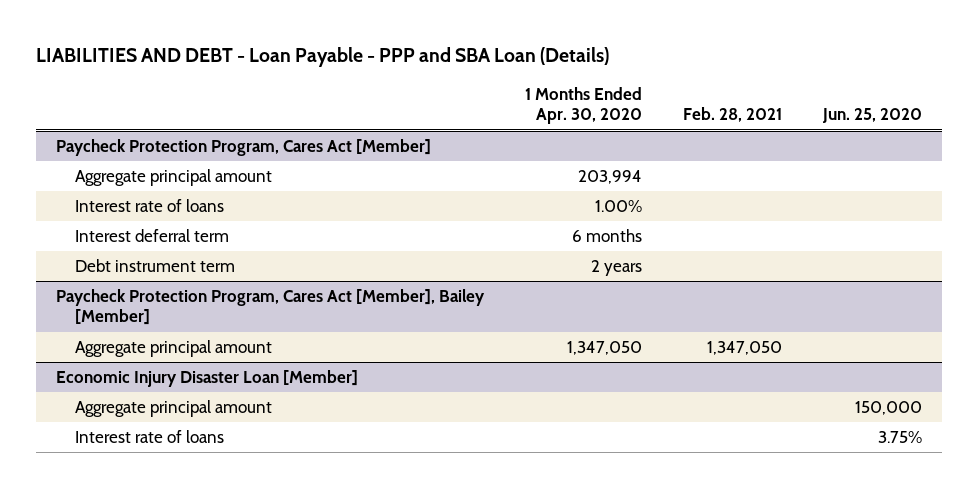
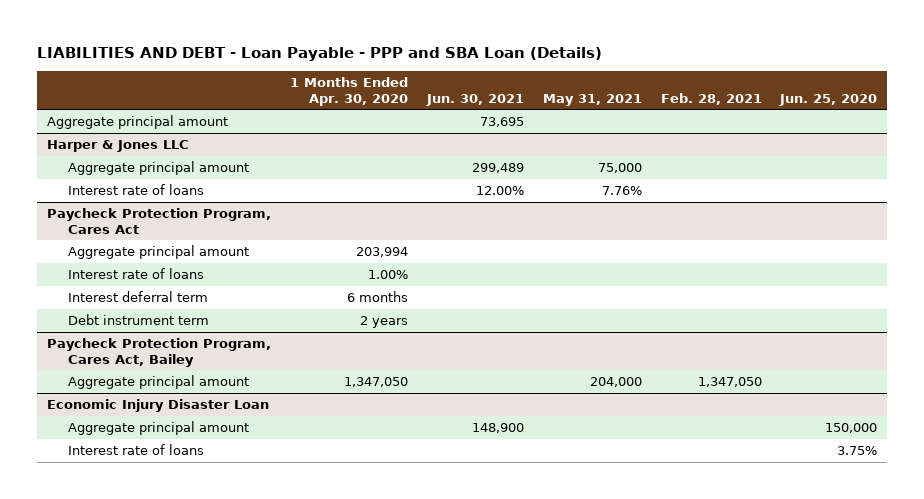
none -> [425,93,524,106] Jun. 30, 2021
none -> [542,93,642,106] May 31, 2021
none -> [46,115,228,130] Aggregate principal amount
none -> [46,140,189,153] Harper & Jones LLC
none -> [67,161,249,176] Aggregate principal amount
none -> [67,184,204,196] Interest rate of loans
[56,139,432,157] Paycheck Protection Program, Cares Act [Member] -> [46,208,271,234] Paycheck Protection Program, Cares Act
[56,289,486,326] Paycheck Protection Program, Cares Act [Member], Bailey [Member] -> [46,338,271,367] Paycheck Protection Program, Cares Act, Bailey
[56,370,359,388] Economic Injury Disaster Loan [Member] -> [46,399,269,413] Economic Injury Disaster Loan

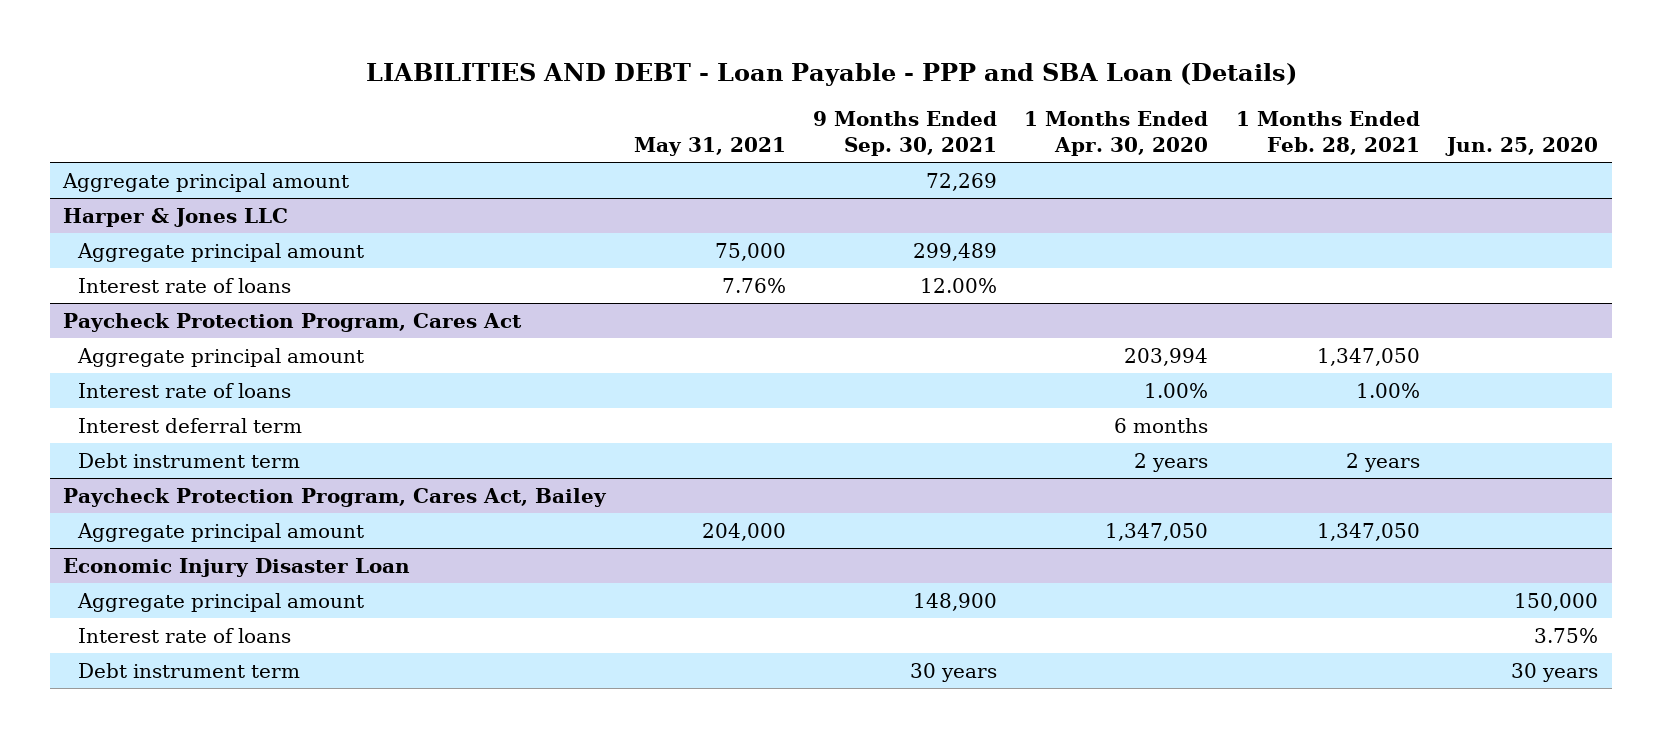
[425,93,524,106] Jun. 30, 2021 -> none
[660,92,762,105] Feb. 28, 2021 -> none
none -> [813,111,998,157] 9 Months Ended Sep. 30, 2021
none -> [1235,111,1420,156] 1 Months Ended Feb. 28, 2021
none -> [77,662,300,678] Debt instrument term

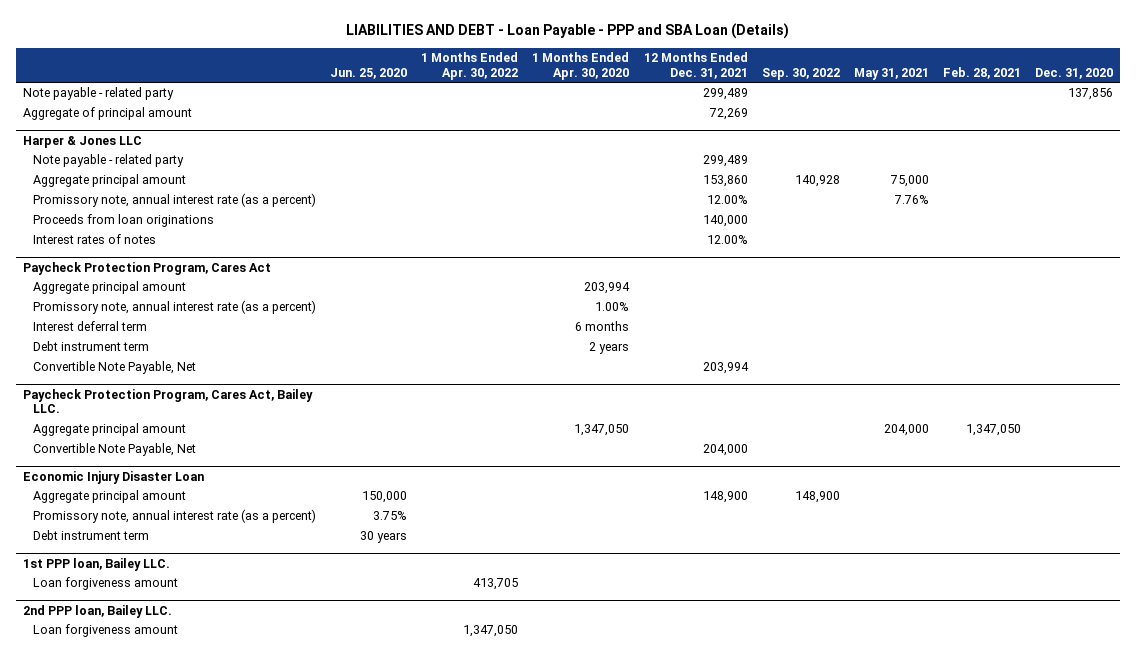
[813,111,998,157] 9 Months Ended Sep. 30, 2021 -> none
[1235,111,1420,156] 1 Months Ended Feb. 28, 2021 -> none
none -> [421,51,519,80] 1 Months Ended Apr. 30, 2022
none -> [643,51,748,79] 12 Months Ended Dec. 31, 2021
none -> [761,67,840,80] Sep. 30, 2022
none -> [942,66,1021,79] Feb. 28, 2021
none -> [1035,67,1114,79] Dec. 31, 2020
none -> [23,87,175,101] Note payable - related party
[62,172,350,192] Aggregate principal amount -> [23,107,193,121] Aggregate of principal amount
none -> [33,154,185,168] Note payable - related party
[77,277,291,293] Interest rate of loans -> [33,193,317,208] Promissory note, annual interest rate (as a percent)
none -> [33,214,215,228] Proceeds from loan originations
none -> [33,234,157,245] Interest rates of notes
[77,382,291,398] Interest rate of loans -> [33,300,317,315] Promissory note, annual interest rate (as a percent)
none -> [33,361,197,375] Convertible Note Payable, Net
[63,487,608,507] Paycheck Protection Program, Cares Act, Bailey -> [23,388,314,414] Paycheck Protection Program, Cares Act, Bailey LLC.
none -> [33,443,197,457] Convertible Note Payable, Net
[77,627,291,643] Interest rate of loans -> [33,509,317,524] Promissory note, annual interest rate (as a percent)
none -> [23,557,171,571] 1st PPP loan, Bailey LLC.
none -> [33,577,179,591] Loan forgiveness amount
none -> [23,604,173,618] 2nd PPP loan, Bailey LLC.
none -> [33,624,179,638] Loan forgiveness amount

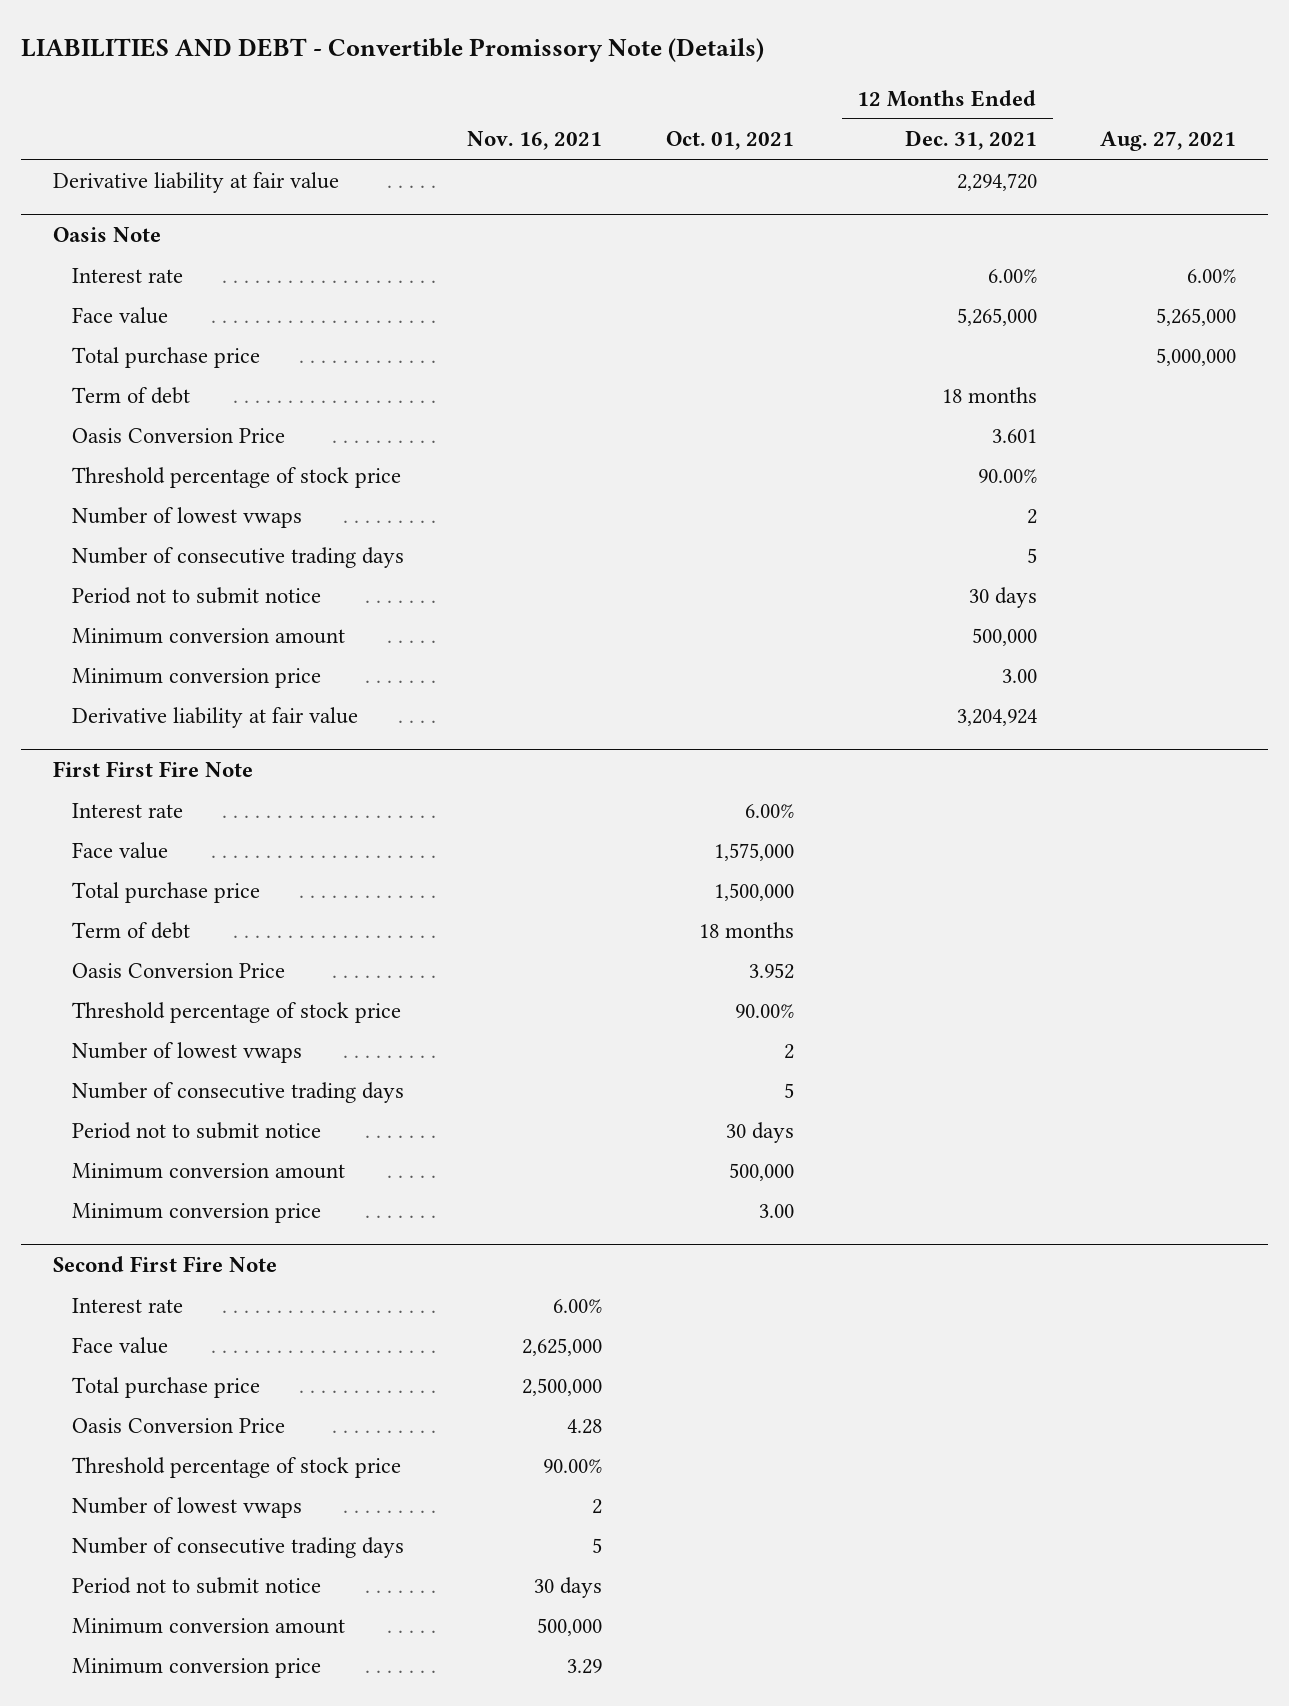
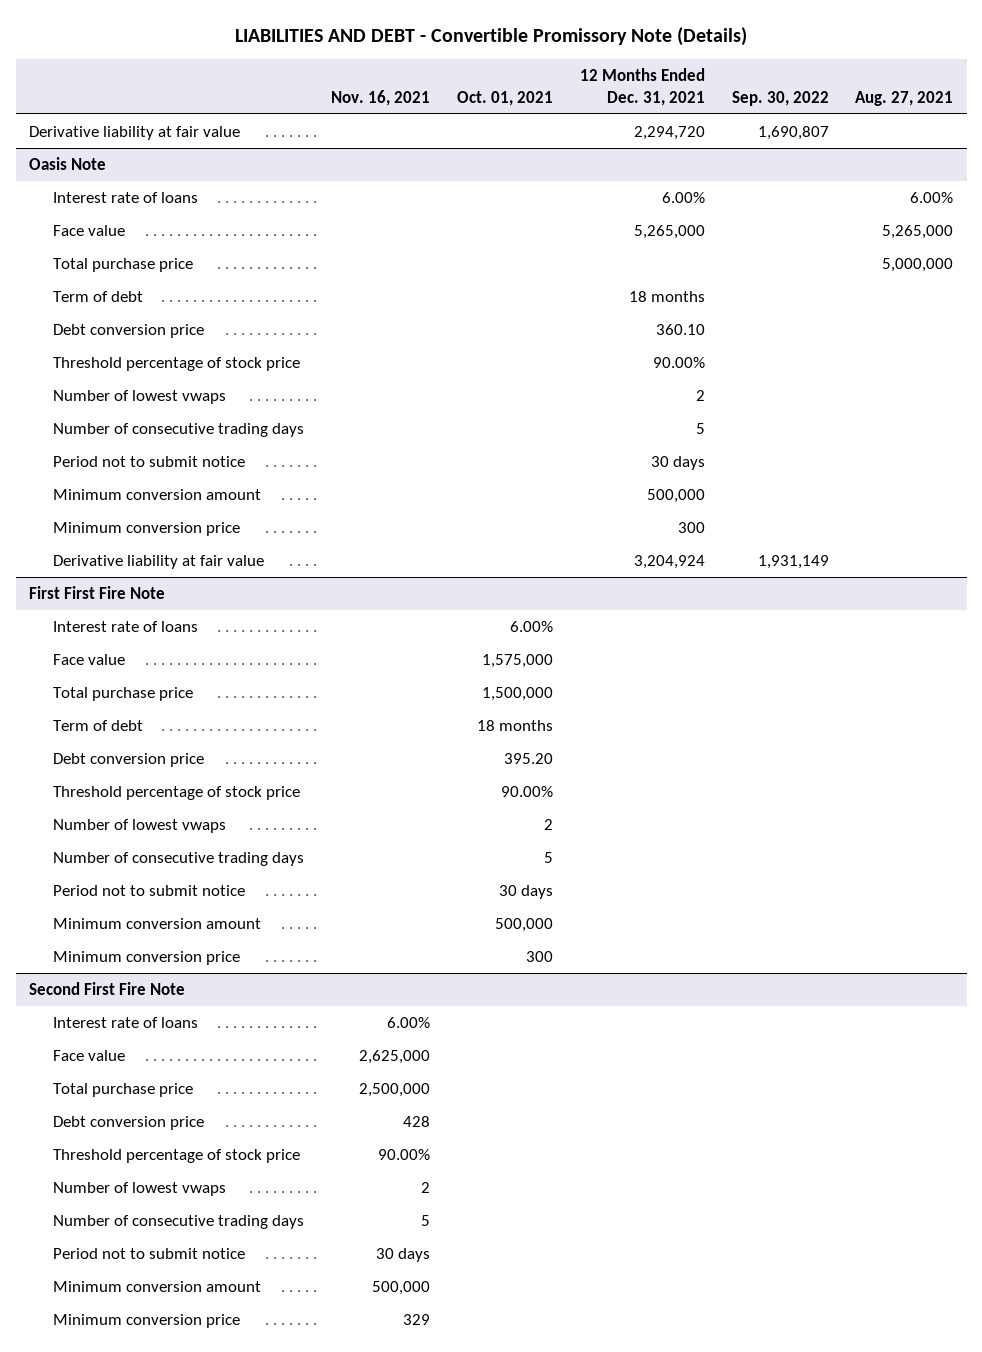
none -> [731,90,829,106] Sep. 30, 2022
[71,267,183,283] Interest rate -> [52,192,198,204] Interest rate of loans
[71,427,285,443] Oasis Conversion Price -> [52,324,204,339] Debt conversion price
[991,428,1037,443] 3.601 -> [655,324,705,336] 360.10
[1001,668,1037,683] 3.00 -> [677,522,705,534] 300
[71,802,183,818] Interest rate -> [52,621,198,633] Interest rate of loans
[71,962,285,978] Oasis Conversion Price -> [52,753,204,768] Debt conversion price
[748,962,794,979] 3.952 -> [503,753,553,765] 395.20
[758,1203,794,1218] 3.00 -> [525,951,553,963] 300
[71,1297,183,1313] Interest rate -> [52,1017,198,1029] Interest rate of loans
[71,1417,285,1433] Oasis Conversion Price -> [52,1116,204,1131] Debt conversion price
[567,1418,603,1434] 4.28 -> [402,1116,430,1128] 428
[567,1658,603,1674] 3.29 -> [402,1314,430,1326] 329

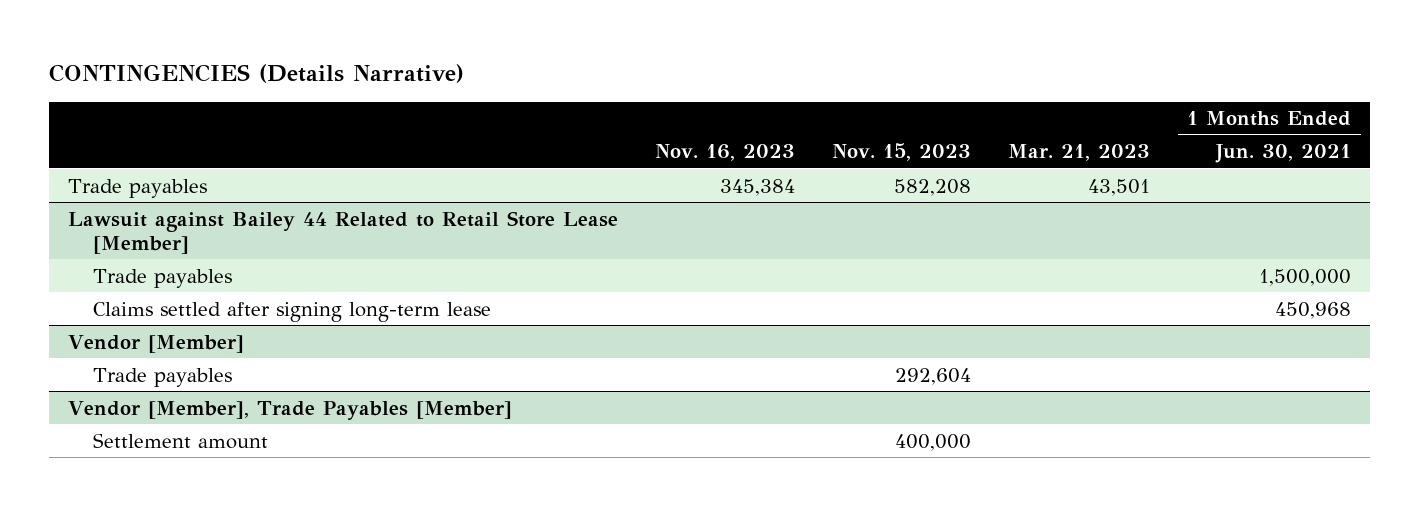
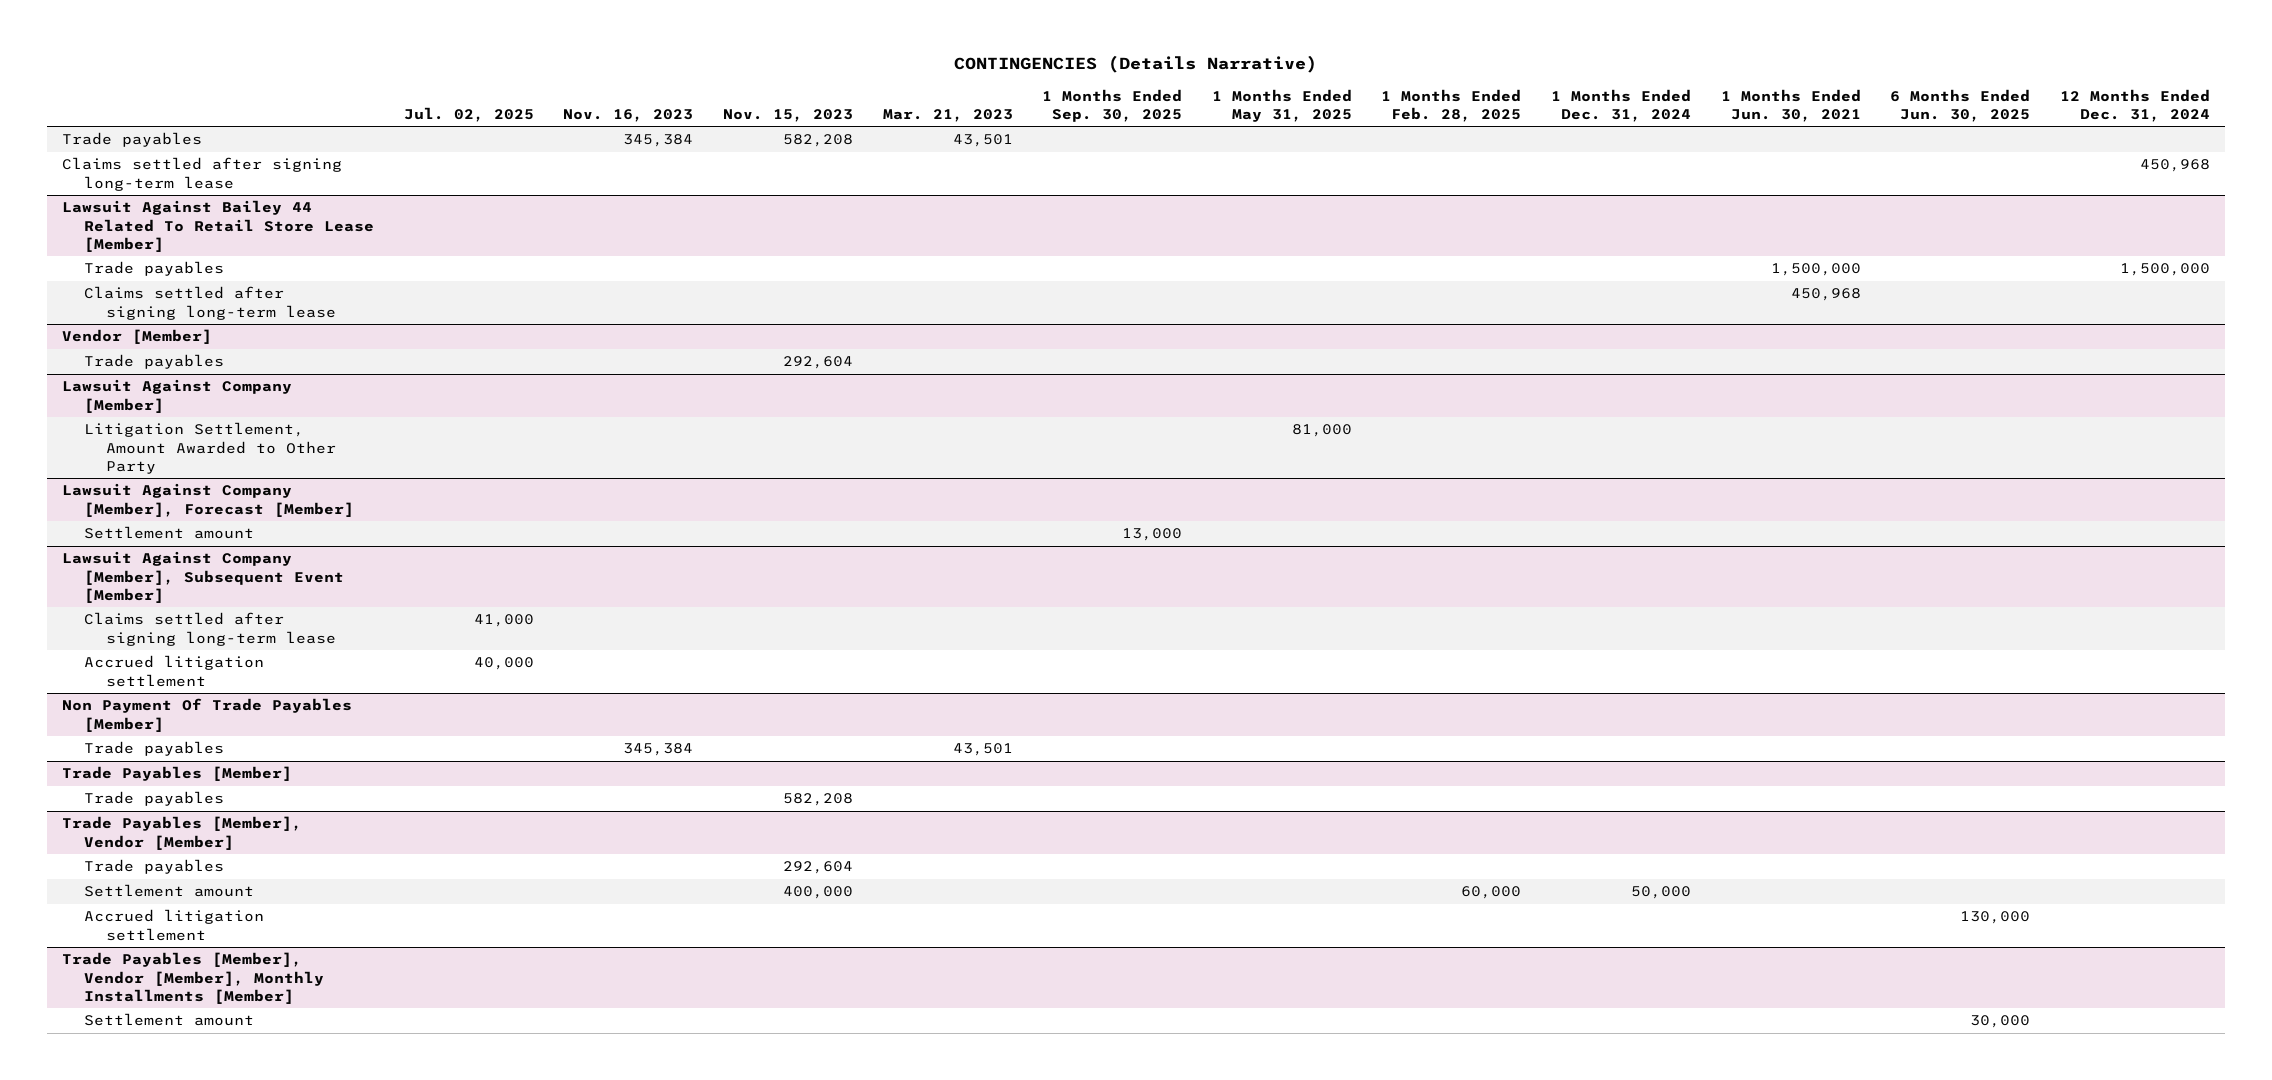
none -> [403,106,534,122] Jul. 02, 2025
none -> [1042,88,1183,122] 1 Months Ended Sep. 30, 2025
none -> [1211,88,1352,122] 1 Months Ended May 31, 2025
none -> [1381,88,1522,122] 1 Months Ended Feb. 28, 2025
none -> [1551,88,1692,122] 1 Months Ended Dec. 31, 2024
none -> [1890,88,2031,122] 6 Months Ended Jun. 30, 2025
none -> [2059,88,2210,122] 12 Months Ended Dec. 31, 2024
none -> [62,157,343,191] Claims settled after signing long-term lease
[67,210,618,254] Lawsuit against Bailey 44 Related to Retail Store Lease [Member] -> [62,200,375,252] Lawsuit Against Bailey 44 Related To Retail Store Lease [Member]
none -> [62,379,293,413] Lawsuit Against Company [Member]
none -> [84,422,337,474] Litigation Settlement, Amount Awarded to Other Party
none -> [62,483,355,517] Lawsuit Against Company [Member], Forecast [Member]
none -> [84,526,255,540] Settlement amount
none -> [62,551,345,603] Lawsuit Against Company [Member], Subsequent Event [Member]
none -> [84,612,337,646] Claims settled after signing long-term lease
none -> [84,655,265,687] Accrued litigation settlement
none -> [62,698,353,732] Non Payment Of Trade Payables [Member]
none -> [84,741,225,757] Trade payables
none -> [62,766,293,782] Trade Payables [Member]
none -> [84,791,225,807] Trade payables
[67,400,512,420] Vendor [Member], Trade Payables [Member] -> [62,816,303,850] Trade Payables [Member], Vendor [Member]
none -> [84,859,225,875] Trade payables
none -> [84,909,265,941] Accrued litigation settlement
none -> [62,952,325,1004] Trade Payables [Member], Vendor [Member], Monthly Installments [Member]
none -> [84,1013,255,1027] Settlement amount

